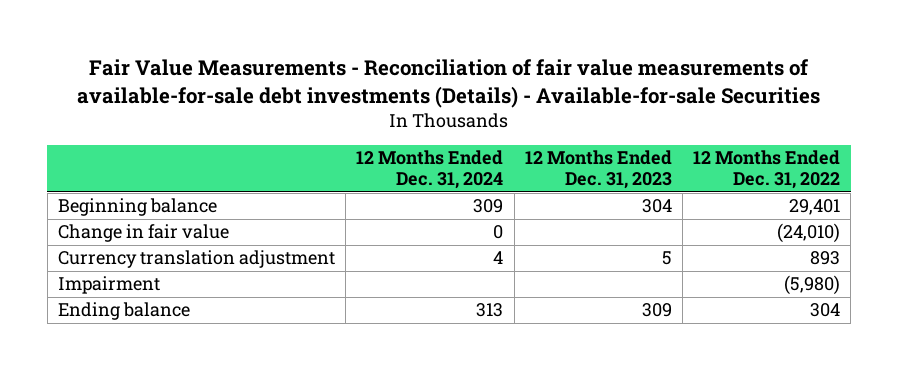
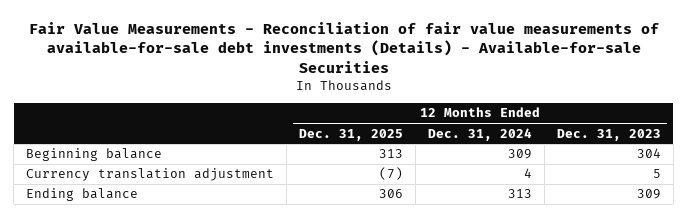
[693,150,841,190] 12 Months Ended Dec. 31, 2022 -> none
none -> [299,128,404,141] Dec. 31, 2025
[57,224,229,243] Change in fair value -> none
[57,276,160,295] Impairment -> none

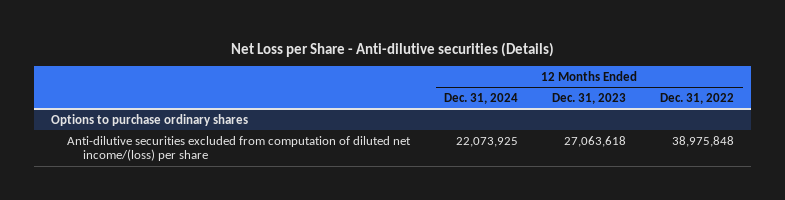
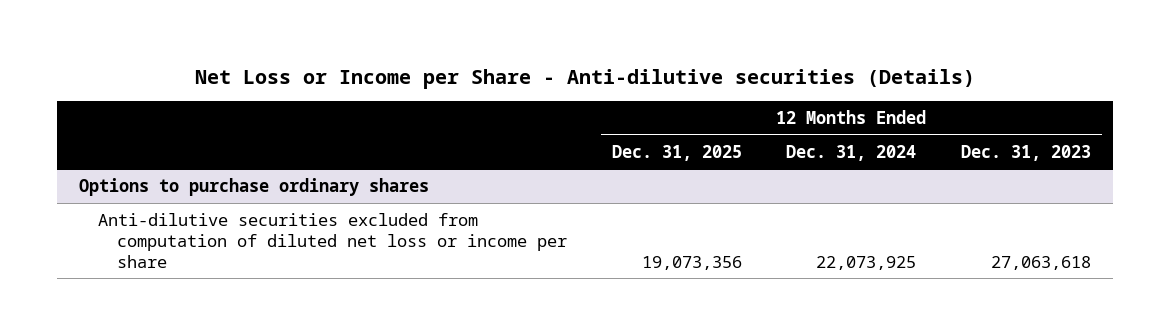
[230,41,554,57] Net Loss per Share - Anti-dilutive securities (Details) -> [194,68,975,89] Net Loss or Income per Share - Anti-dilutive securities (Details)
[660,92,735,104] Dec. 31, 2022 -> none
none -> [611,144,742,161] Dec. 31, 2025
[67,135,412,162] Anti-dilutive securities excluded from computation of diluted net income/(loss) per share -> [98,213,568,268] Anti-dilutive securities excluded from computation of diluted net loss or income per share

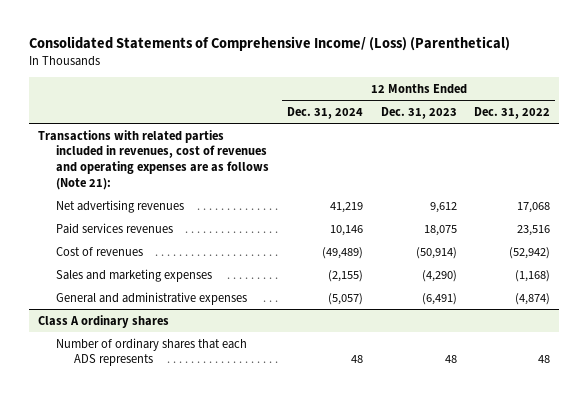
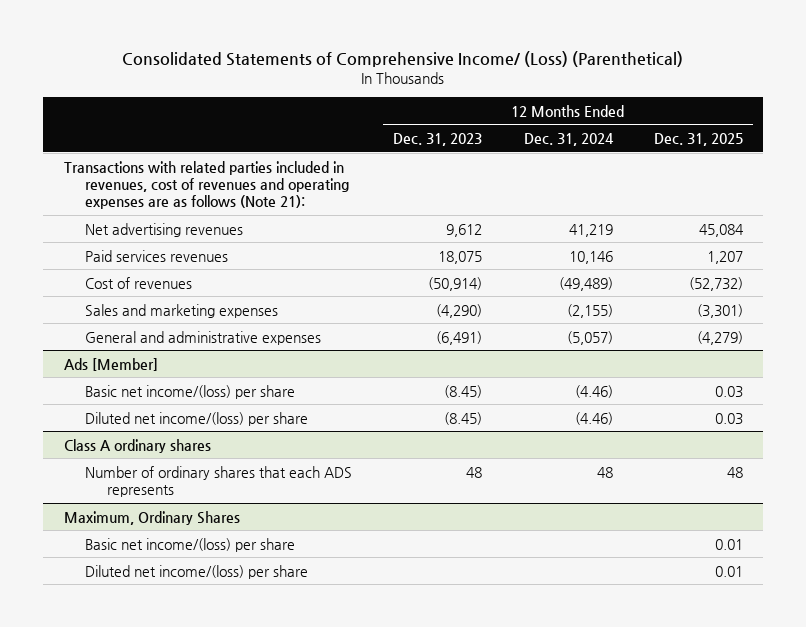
[474,107,551,120] Dec. 31, 2022 -> none
none -> [653,132,743,146] Dec. 31, 2025
none -> [63,357,158,371] Ads [Member]
none -> [85,384,296,399] Basic net income/(loss) per share
none -> [85,411,309,426] Diluted net income/(loss) per share
none -> [63,510,240,525] Maximum, Ordinary Shares
none -> [85,537,296,552] Basic net income/(loss) per share
none -> [85,564,309,579] Diluted net income/(loss) per share

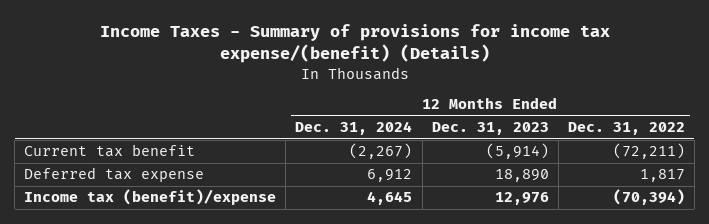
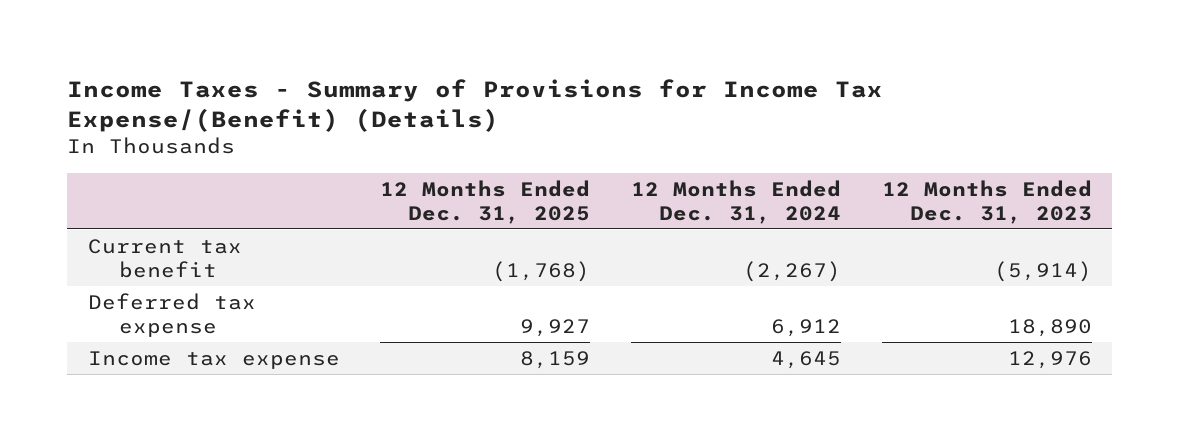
[99,24,610,64] Income Taxes - Summary of provisions for income tax expense/(benefit) (Details) -> [67,79,884,133] Income Taxes - Summary of Provisions for Income Tax Expense/(Benefit) (Details)
[567,122,685,136] Dec. 31, 2022 -> none
none -> [380,179,591,224] 12 Months Ended Dec. 31, 2025
[24,189,277,206] Income tax (benefit)/expense -> [87,350,340,369] Income tax expense

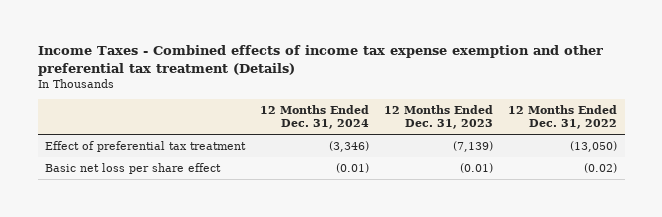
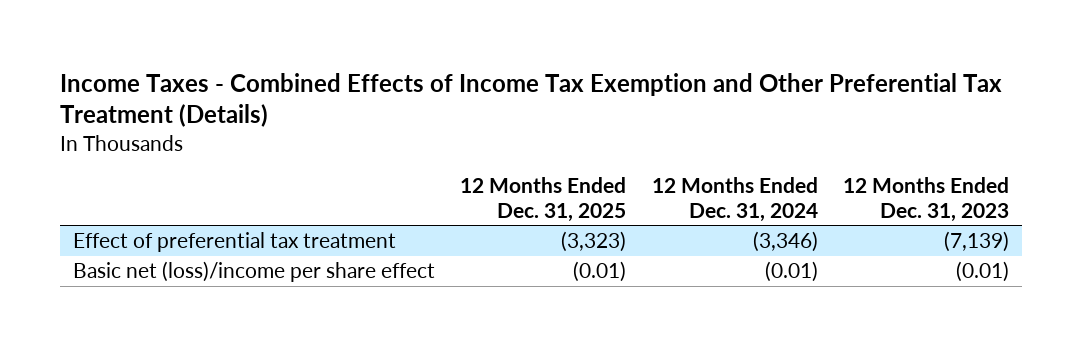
[37,45,603,76] Income Taxes - Combined effects of income tax expense exemption and other preferential tax treatment (Details) -> [60,72,1003,128] Income Taxes - Combined Effects of Income Tax Exemption and Other Preferential Tax Treatment (Details)
[508,104,618,130] 12 Months Ended Dec. 31, 2022 -> none
none -> [460,177,627,222] 12 Months Ended Dec. 31, 2025
[45,163,222,175] Basic net loss per share effect -> [73,261,436,283] Basic net (loss)/income per share effect

